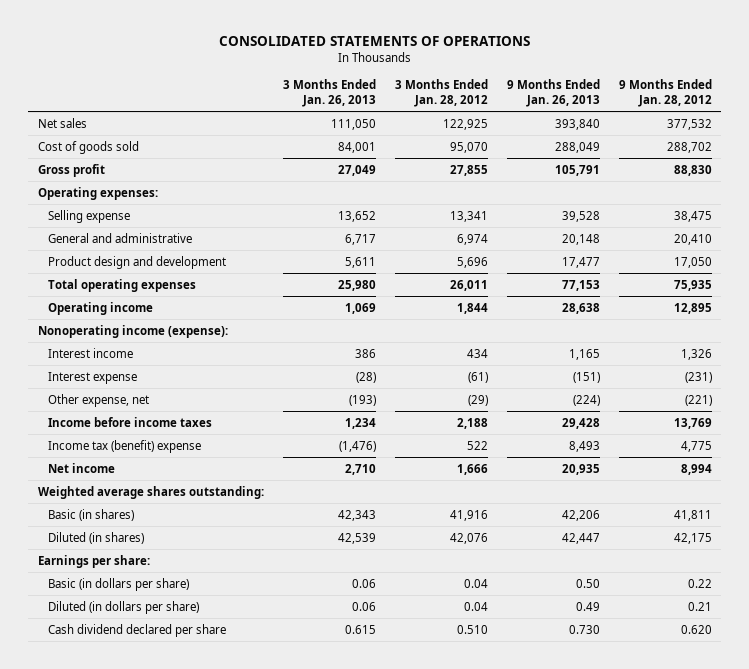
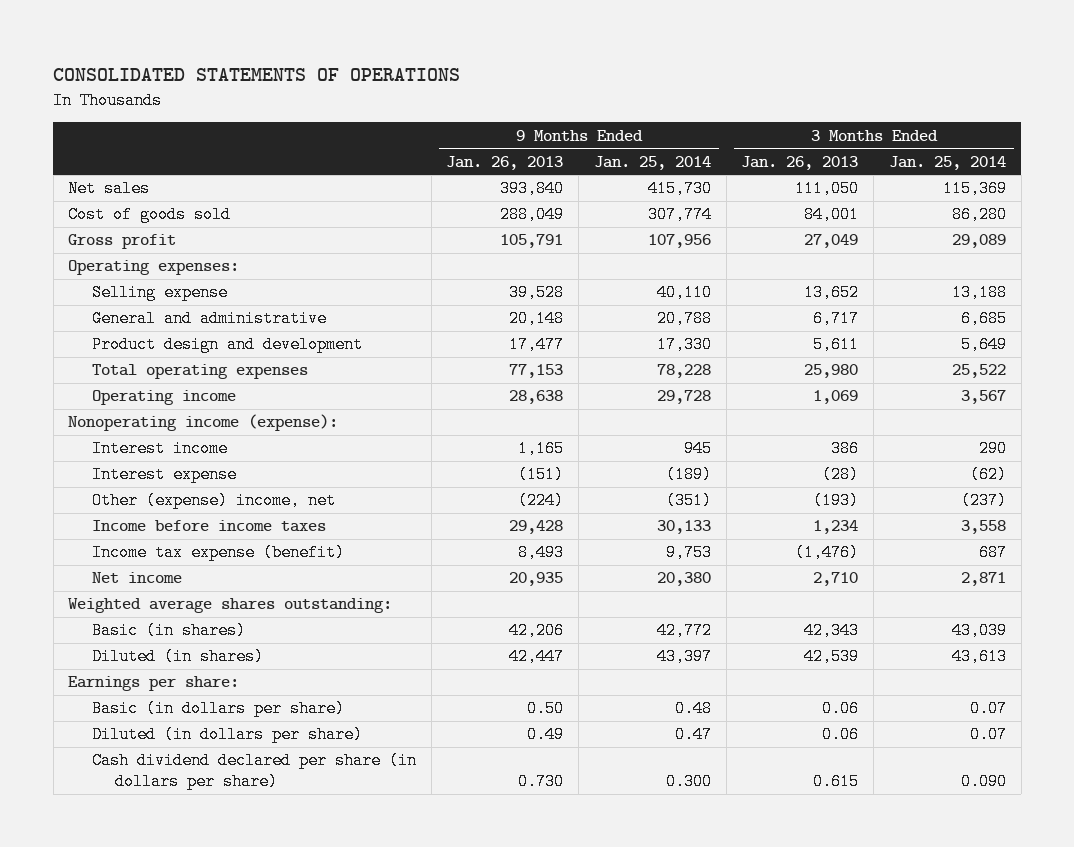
[394,79,488,107] 3 Months Ended Jan. 28, 2012 -> none
[618,79,712,107] 9 Months Ended Jan. 28, 2012 -> none
none -> [593,155,711,170] Jan. 25, 2014
none -> [889,155,1007,170] Jan. 25, 2014
[48,393,150,407] Other expense, net -> [91,492,336,510] Other (expense) income, net
[48,439,202,453] Income tax (benefit) expense -> [91,544,345,562] Income tax expense (benefit)
[48,623,227,637] Cash dividend declared per share -> [91,752,417,790] Cash dividend declared per share (in dollars per share)

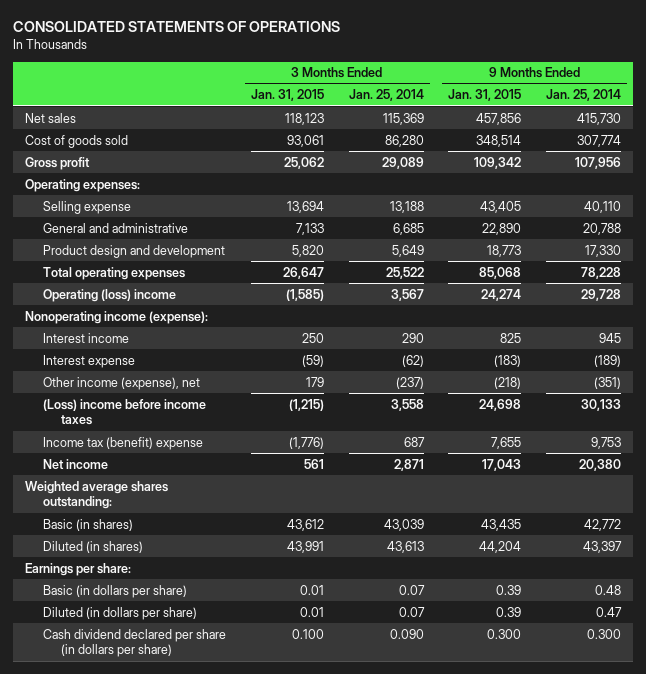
[446,155,564,170] Jan. 26, 2013 -> none
[741,155,859,170] Jan. 26, 2013 -> none
none -> [250,89,324,102] Jan. 31, 2015
none -> [448,89,522,102] Jan. 31, 2015
[91,390,236,406] Operating income -> [43,288,177,302] Operating (loss) income
[91,492,336,510] Other (expense) income, net -> [43,376,201,390] Other income (expense), net
[91,520,326,533] Income before income taxes -> [43,398,207,426] (Loss) income before income taxes
[91,544,345,562] Income tax expense (benefit) -> [43,436,204,450] Income tax (benefit) expense

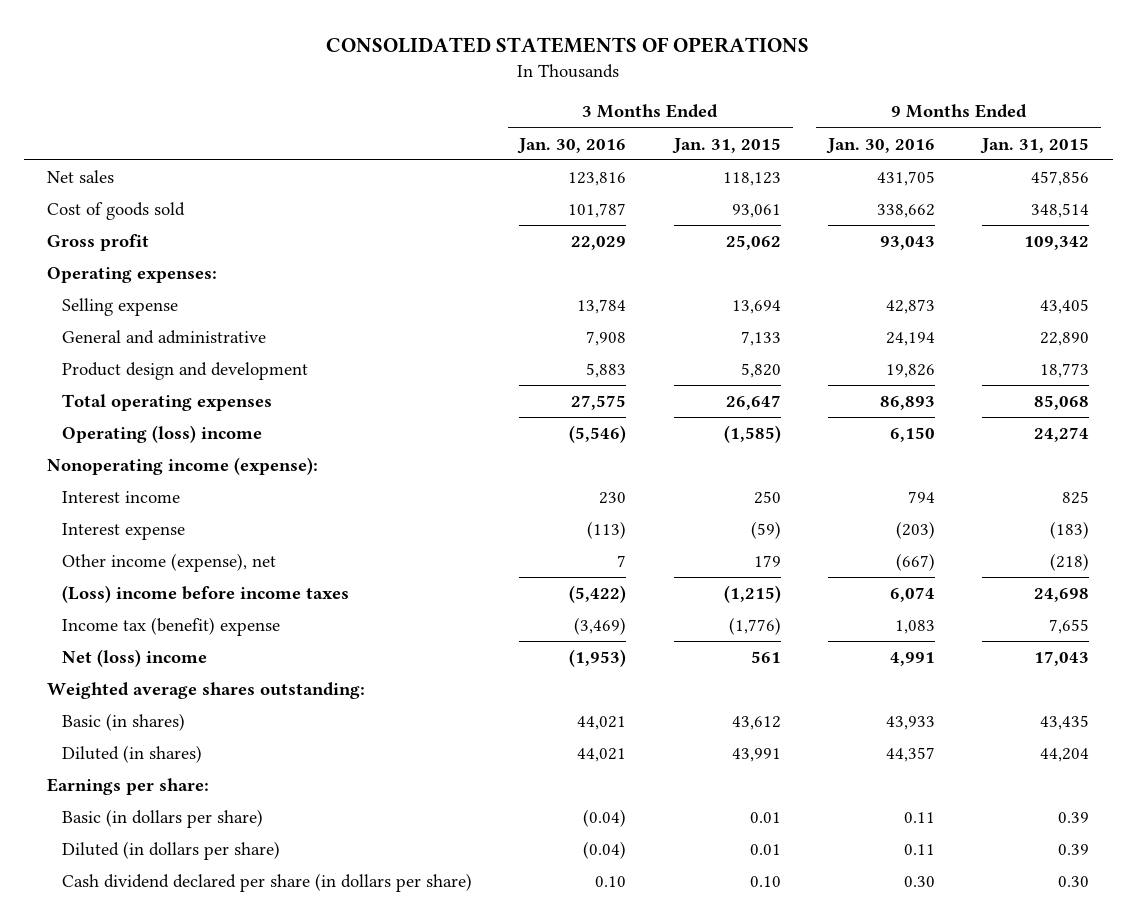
[348,89,424,102] Jan. 25, 2014 -> none
[545,89,621,102] Jan. 25, 2014 -> none
none -> [517,137,627,154] Jan. 30, 2016
none -> [826,137,936,154] Jan. 30, 2016
[43,458,109,469] Net income -> [62,649,208,668] Net (loss) income
[291,628,324,639] 0.100 -> [749,876,781,888] 0.10
[487,628,522,639] 0.300 -> [1058,876,1090,888] 0.30

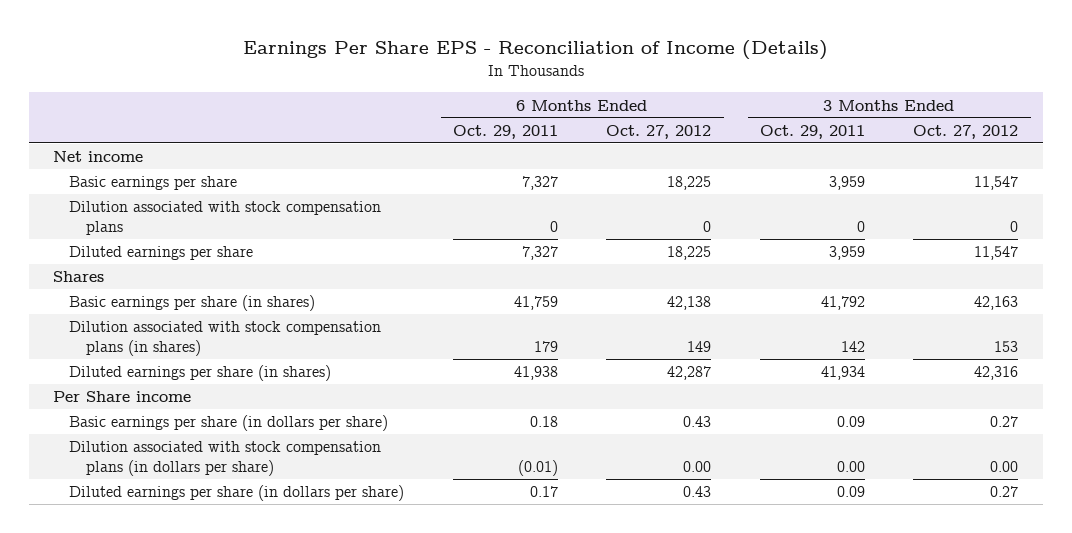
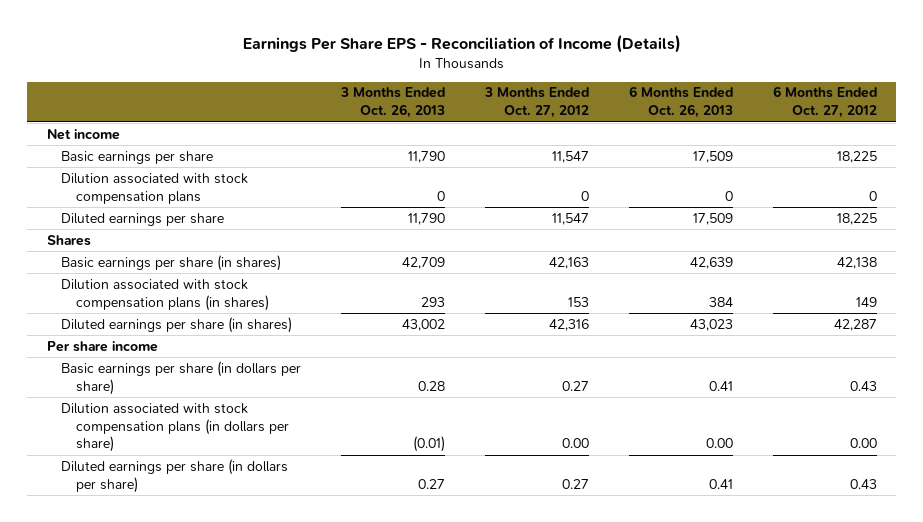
[452,124,558,139] Oct. 29, 2011 -> none
[759,124,865,139] Oct. 29, 2011 -> none
none -> [340,87,446,119] 3 Months Ended Oct. 26, 2013
none -> [628,86,733,119] 6 Months Ended Oct. 26, 2013
[53,391,192,403] Per Share income -> [46,340,158,352] Per share income

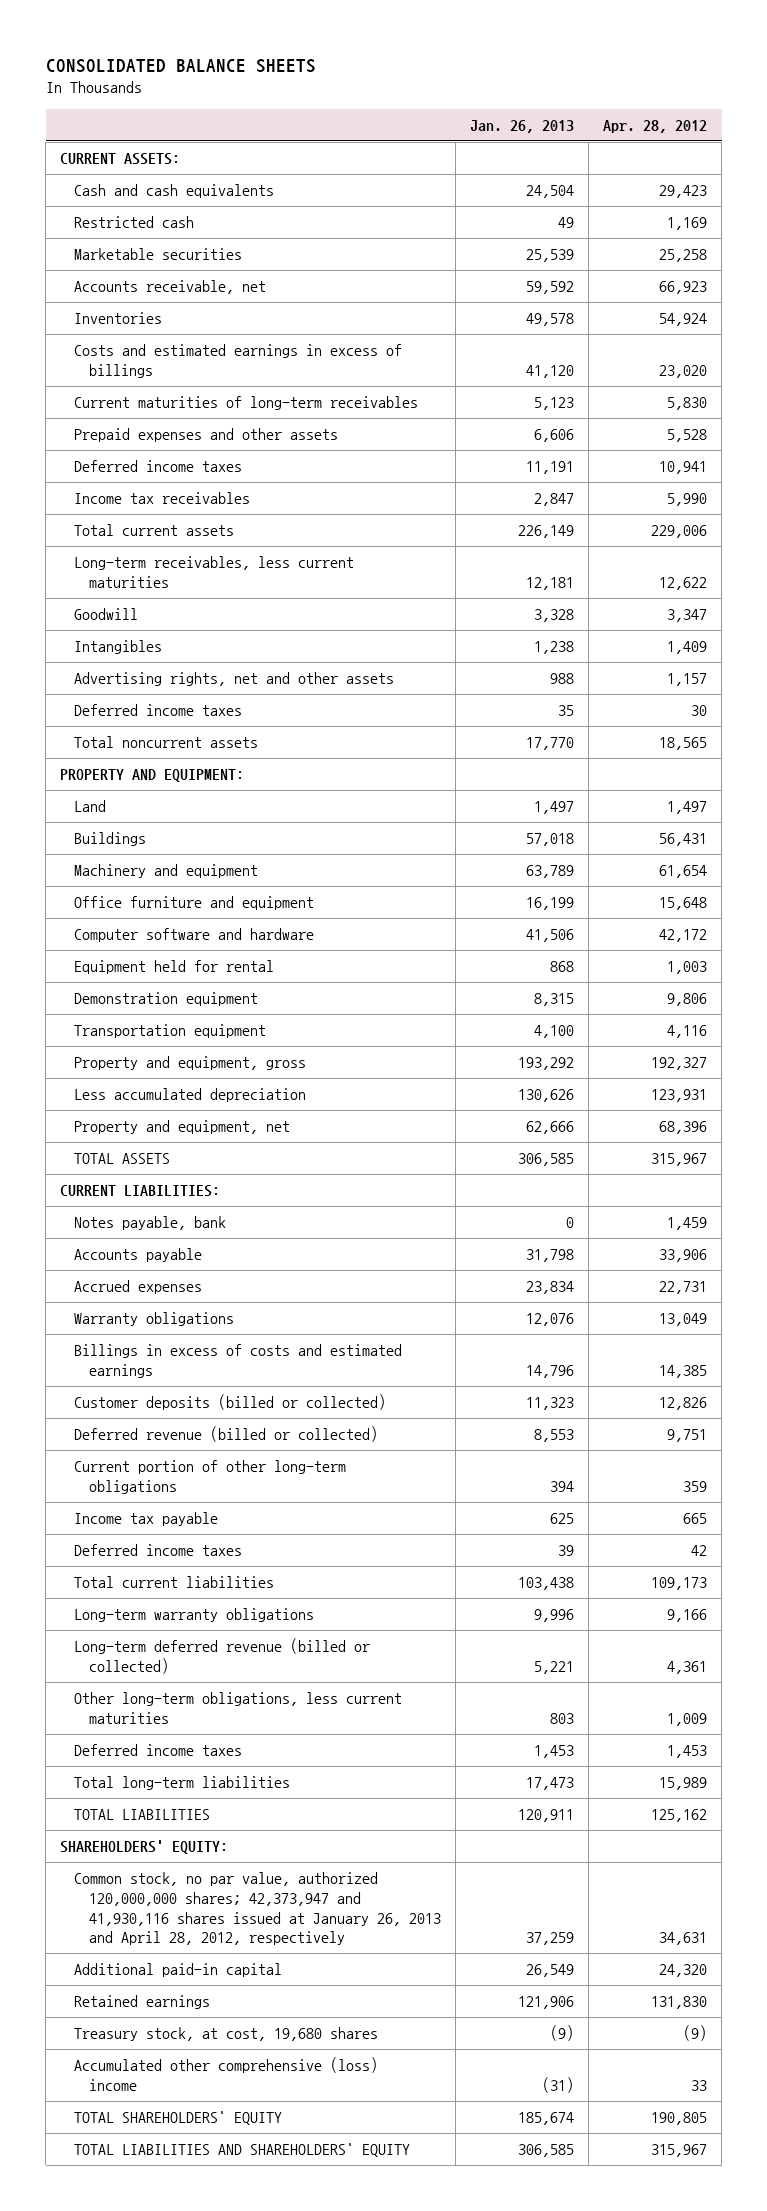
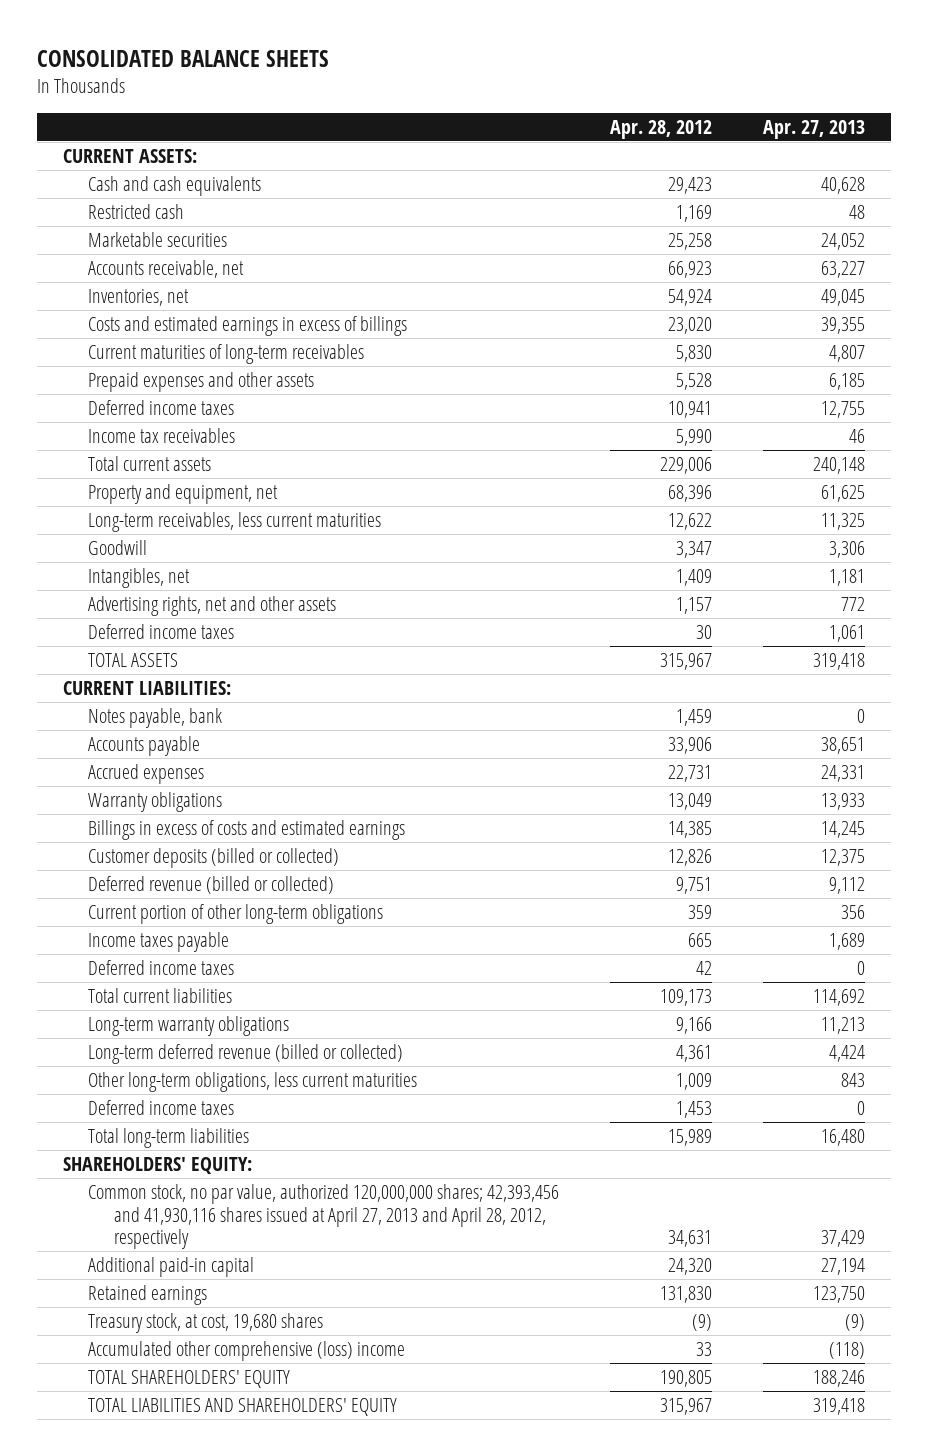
[469,119,574,133] Jan. 26, 2013 -> none
none -> [763,119,866,139] Apr. 27, 2013
[74,312,163,325] Inventories -> [88,288,190,306] Inventories, net
[74,1120,291,1135] Property and equipment, net -> [88,483,279,504] Property and equipment, net
[74,640,163,655] Intangibles -> [88,567,191,588] Intangibles, net
[74,736,259,749] Total noncurrent assets -> none
[60,769,245,783] PROPERTY AND EQUIPMENT: -> none
[74,800,107,813] Land -> none
[74,832,147,847] Buildings -> none
[74,864,259,879] Machinery and equipment -> none
[74,896,315,911] Office furniture and equipment -> none
[74,928,315,943] Computer software and hardware -> none
[74,960,275,975] Equipment held for rental -> none
[74,992,259,1007] Demonstration equipment -> none
[74,1024,267,1039] Transportation equipment -> none
[74,1056,307,1071] Property and equipment, gross -> none
[74,1088,307,1103] Less accumulated depreciation -> none
[74,1512,219,1527] Income tax payable -> [88,931,230,952] Income taxes payable
[74,1809,211,1821] TOTAL LIABILITIES -> none
[74,1872,441,1946] Common stock, no par value, authorized 120,000,000 shares; 42,373,947 and 41,930,116 shares issued at January 26, 2013 and April 28, 2012, respectively -> [88,1183,560,1250] Common stock, no par value, authorized 120,000,000 shares; 42,393,456 and 41,930,116 shares issued at April 27, 2013 and April 28, 2012, respectively

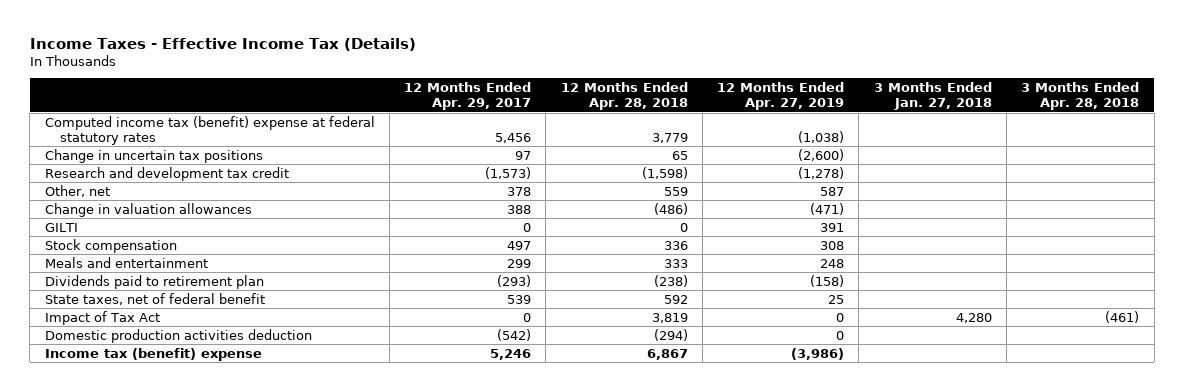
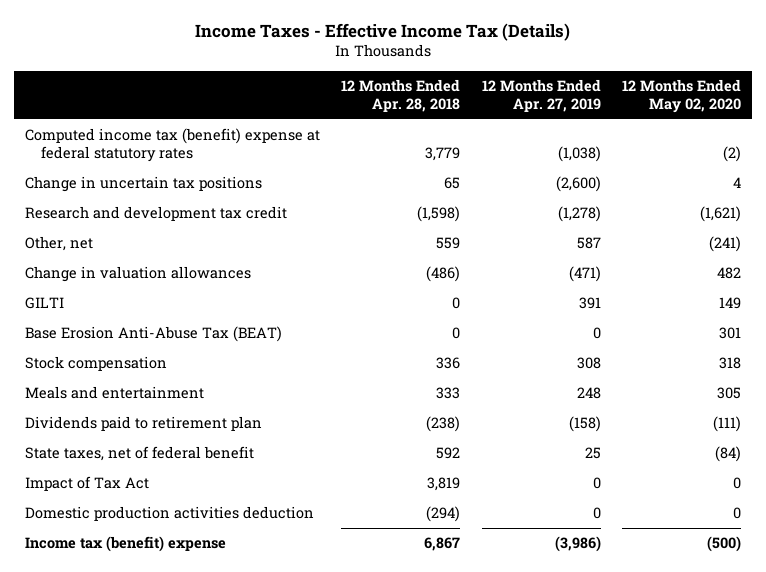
[404,82,532,111] 12 Months Ended Apr. 29, 2017 -> none
[873,82,992,111] 3 Months Ended Jan. 27, 2018 -> none
[1021,82,1140,111] 3 Months Ended Apr. 28, 2018 -> none
none -> [622,79,742,114] 12 Months Ended May 02, 2020
none -> [24,326,282,343] Base Erosion Anti-Abuse Tax (BEAT)

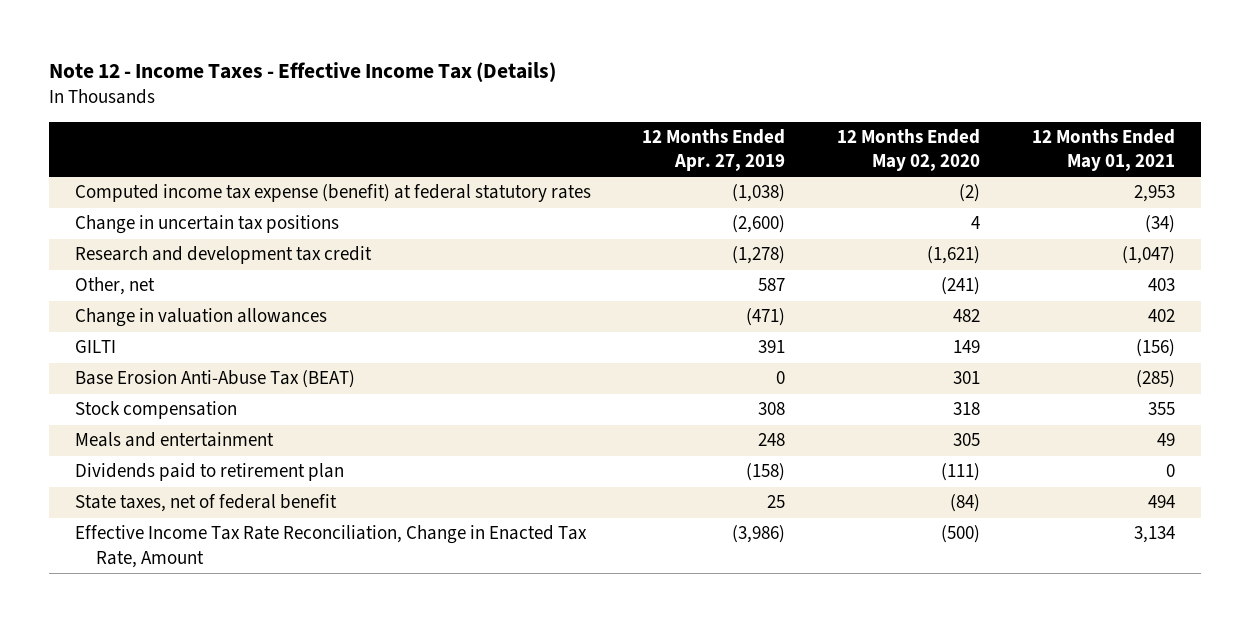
[194,22,570,41] Income Taxes - Effective Income Tax (Details) -> [48,61,556,82] Note 12 - Income Taxes - Effective Income Tax (Details)
[341,79,461,113] 12 Months Ended Apr. 28, 2018 -> none
none -> [1032,129,1176,172] 12 Months Ended May 01, 2021
[24,128,320,163] Computed income tax (benefit) expense at federal statutory rates -> [74,184,591,203] Computed income tax expense (benefit) at federal statutory rates
[24,476,149,492] Impact of Tax Act -> none
[24,506,314,522] Domestic production activities deduction -> none
[24,536,226,553] Income tax (benefit) expense -> [74,525,587,568] Effective Income Tax Rate Reconciliation, Change in Enacted Tax Rate, Amount

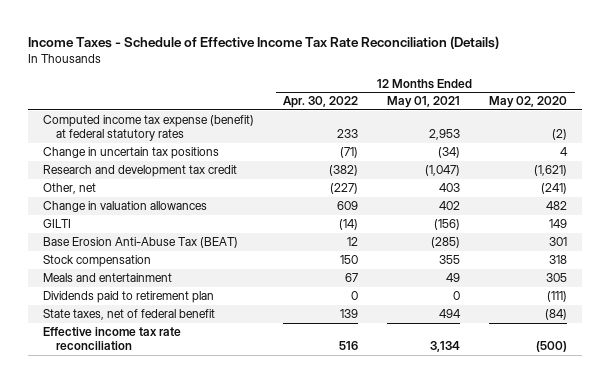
[48,61,556,82] Note 12 - Income Taxes - Effective Income Tax (Details) -> [28,35,500,49] Income Taxes - Schedule of Effective Income Tax Rate Reconciliation (Details)
[642,129,786,172] 12 Months Ended Apr. 27, 2019 -> none
none -> [283,96,359,109] Apr. 30, 2022
[74,525,587,568] Effective Income Tax Rate Reconciliation, Change in Enacted Tax Rate, Amount -> [42,327,181,351] Effective income tax rate reconciliation

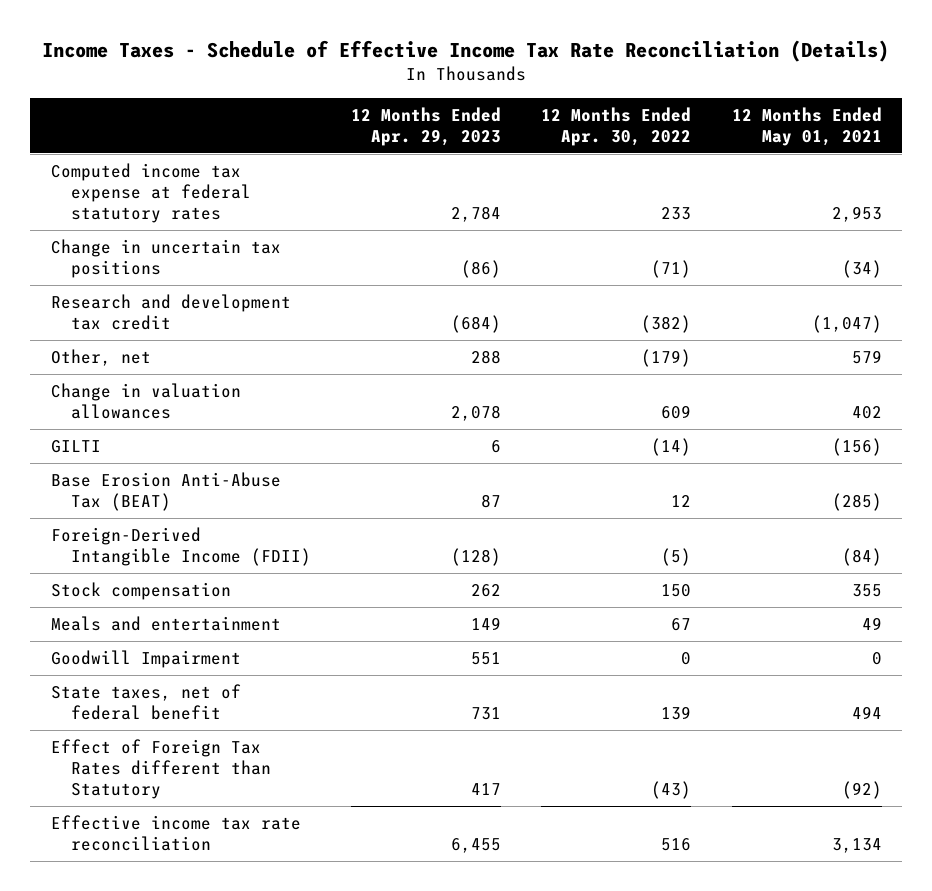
[489,96,568,109] May 02, 2020 -> none
none -> [351,106,502,146] 12 Months Ended Apr. 29, 2023
[42,115,254,142] Computed income tax expense (benefit) at federal statutory rates -> [50,163,251,224] Computed income tax expense at federal statutory rates
[330,183,359,195] (227) -> [641,349,692,368] (179)
[439,183,461,193] 403 -> [851,350,882,365] 579
none -> [50,527,311,567] Foreign-Derived Intangible Income (FDII)
[42,291,214,304] Dividends paid to retirement plan -> none
none -> [50,650,241,669] Goodwill Impairment
none -> [50,739,271,800] Effect of Foreign Tax Rates different than Statutory

